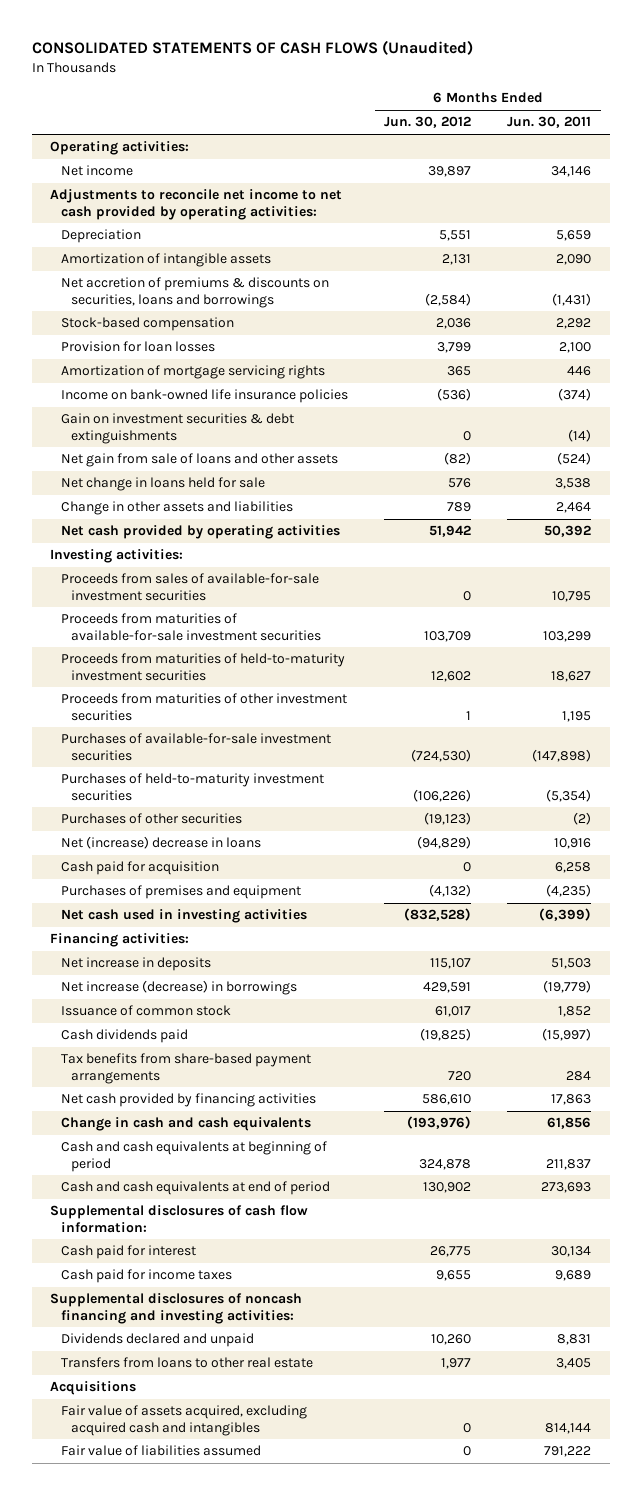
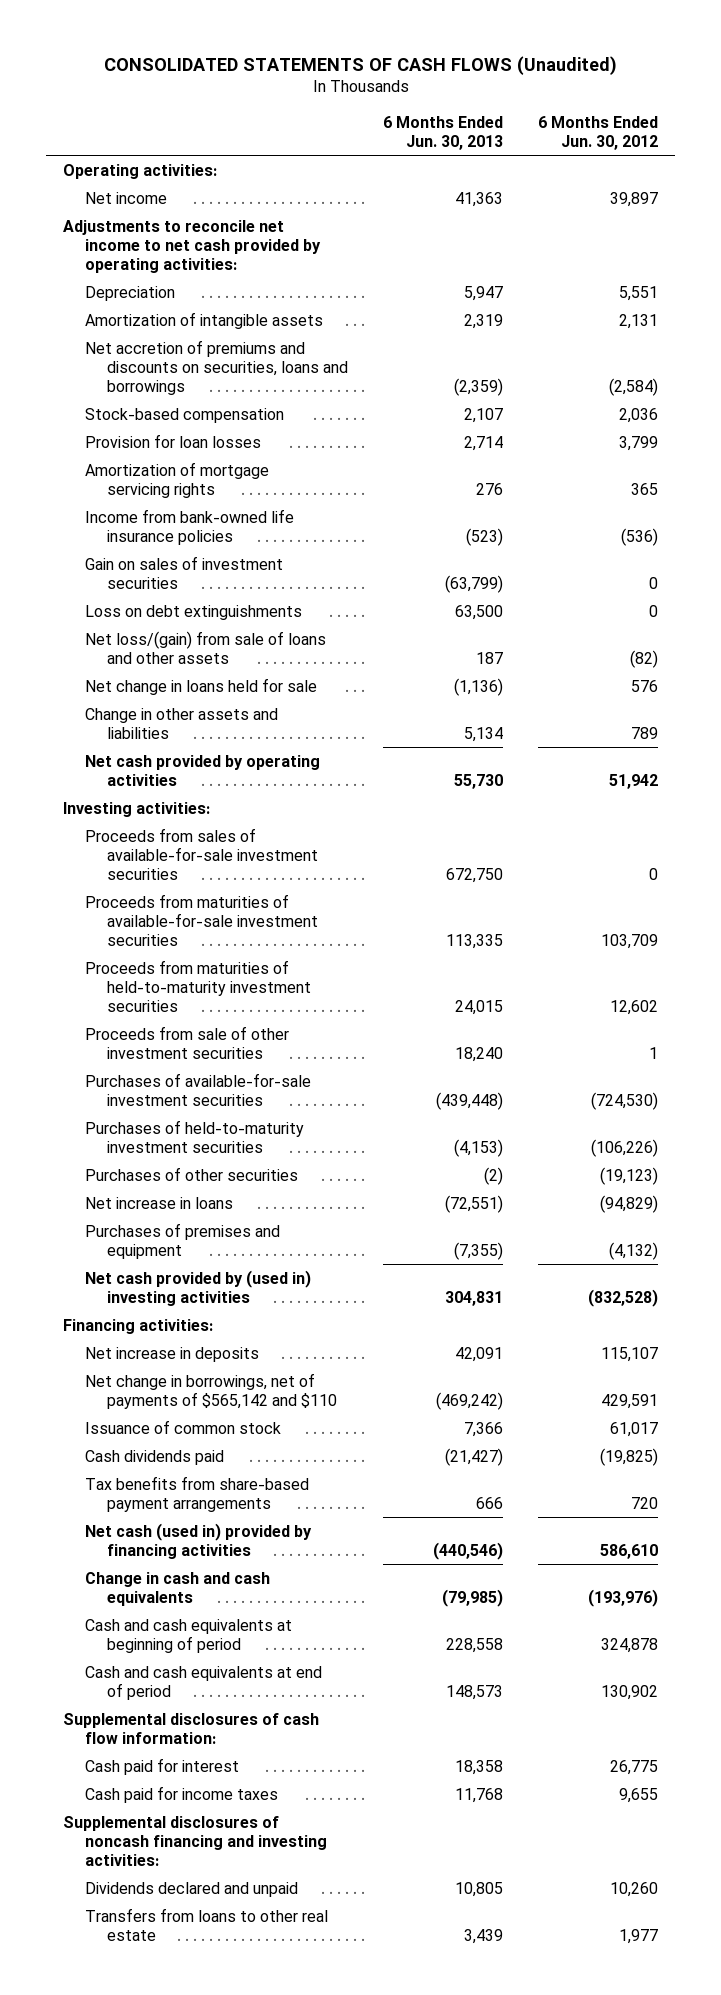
[507,116,592,129] Jun. 30, 2011 -> none
none -> [382,115,503,150] 6 Months Ended Jun. 30, 2013
[60,277,329,308] Net accretion of premiums & discounts on securities, loans and borrowings -> [85,339,348,395] Net accretion of premiums and discounts on securities, loans and borrowings
[60,389,348,404] Income on bank-owned life insurance policies -> [85,508,295,545] Income from bank-owned life insurance policies
[60,413,294,444] Gain on investment securities & debt extinguishments -> [85,555,284,589] Gain on sales of investment securities
none -> [85,604,303,620] Loss on debt extinguishments
[60,453,338,468] Net gain from sale of loans and other assets -> [85,630,327,664] Net loss/(gain) from sale of loans and other assets
[60,693,347,721] Proceeds from maturities of other investment securities -> [85,1025,290,1059] Proceeds from sale of other investment securities
[60,861,219,876] Cash paid for acquisition -> none
[60,836,261,850] Net (increase) decrease in loans -> [85,1196,234,1209] Net increase in loans
[60,909,307,924] Net cash used in investing activities -> [85,1269,312,1306] Net cash provided by (used in) investing activities
[60,980,297,996] Net increase (decrease) in borrowings -> [85,1372,337,1409] Net change in borrowings, net of payments of $565,142 and $110
[60,1093,316,1108] Net cash provided by financing activities -> [85,1522,313,1559] Net cash (used in) provided by financing activities
[50,1381,137,1396] Acquisitions -> none
[60,1405,307,1436] Fair value of assets acquired, excluding acquired cash and intangibles -> none
[60,1445,261,1457] Fair value of liabilities assumed -> none

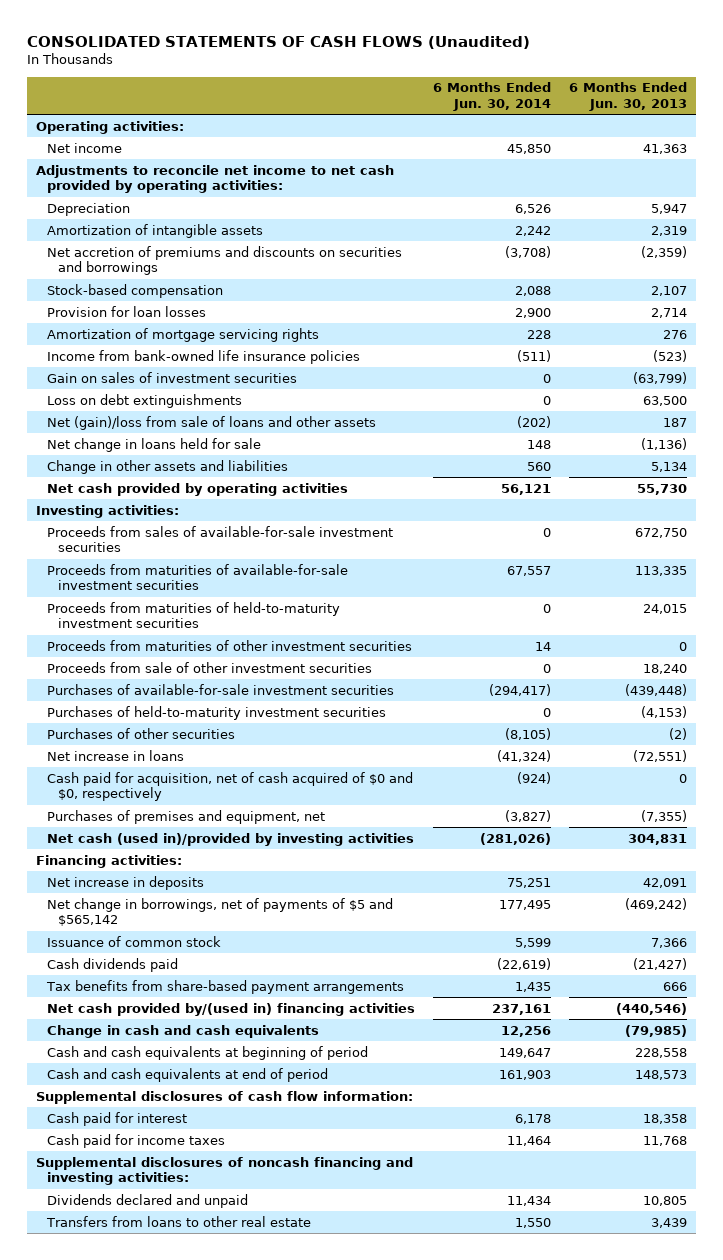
[537,115,658,150] 6 Months Ended Jun. 30, 2012 -> none
none -> [433,82,552,111] 6 Months Ended Jun. 30, 2014
[85,339,348,395] Net accretion of premiums and discounts on securities, loans and borrowings -> [47,245,403,276] Net accretion of premiums and discounts on securities and borrowings
[85,630,327,664] Net loss/(gain) from sale of loans and other assets -> [47,415,377,430] Net (gain)/loss from sale of loans and other assets
none -> [47,639,413,651] Proceeds from maturities of other investment securities
none -> [47,771,414,802] Cash paid for acquisition, net of cash acquired of $0 and $0, respectively
[85,1222,281,1259] Purchases of premises and equipment -> [47,809,326,824] Purchases of premises and equipment, net
[85,1269,312,1306] Net cash provided by (used in) investing activities -> [47,832,415,846] Net cash (used in)/provided by investing activities
[85,1372,337,1409] Net change in borrowings, net of payments of $565,142 and $110 -> [47,897,394,927] Net change in borrowings, net of payments of $5 and $565,142
[85,1522,313,1559] Net cash (used in) provided by financing activities -> [47,1002,416,1016] Net cash provided by/(used in) financing activities

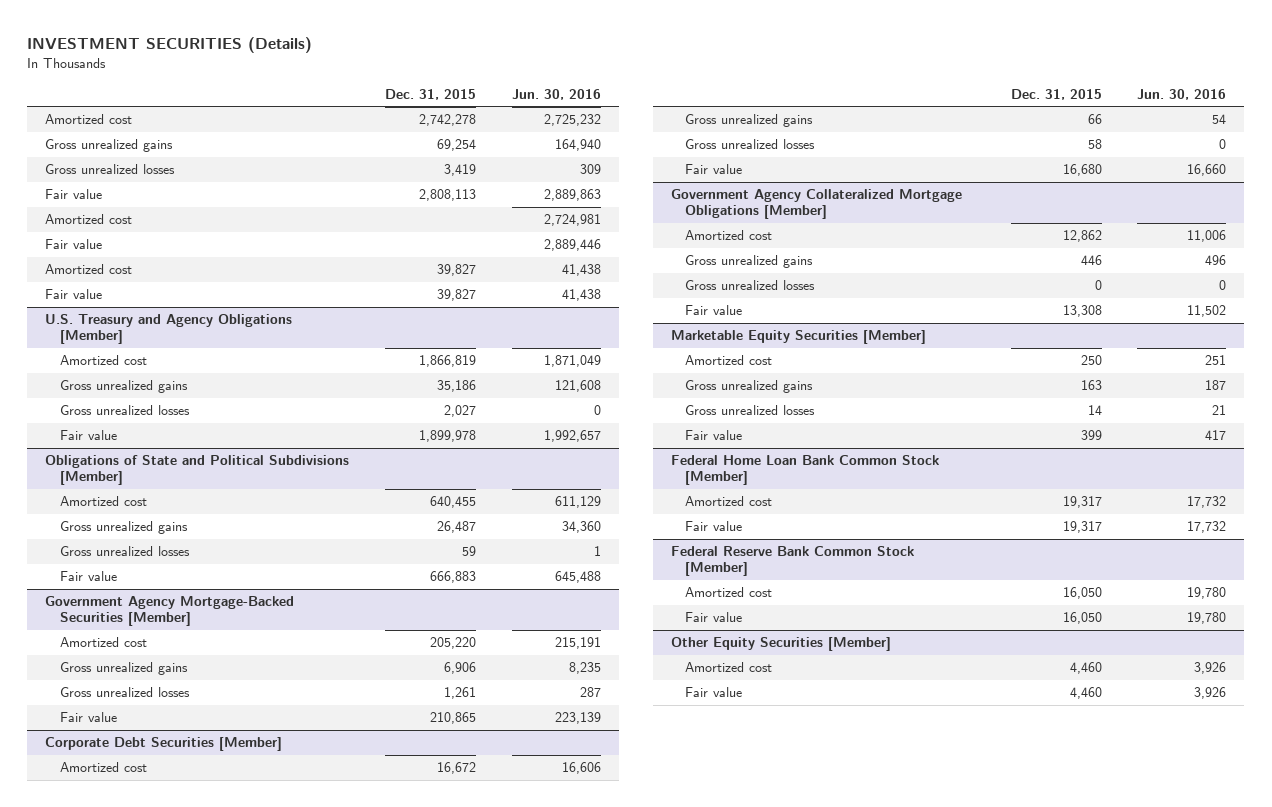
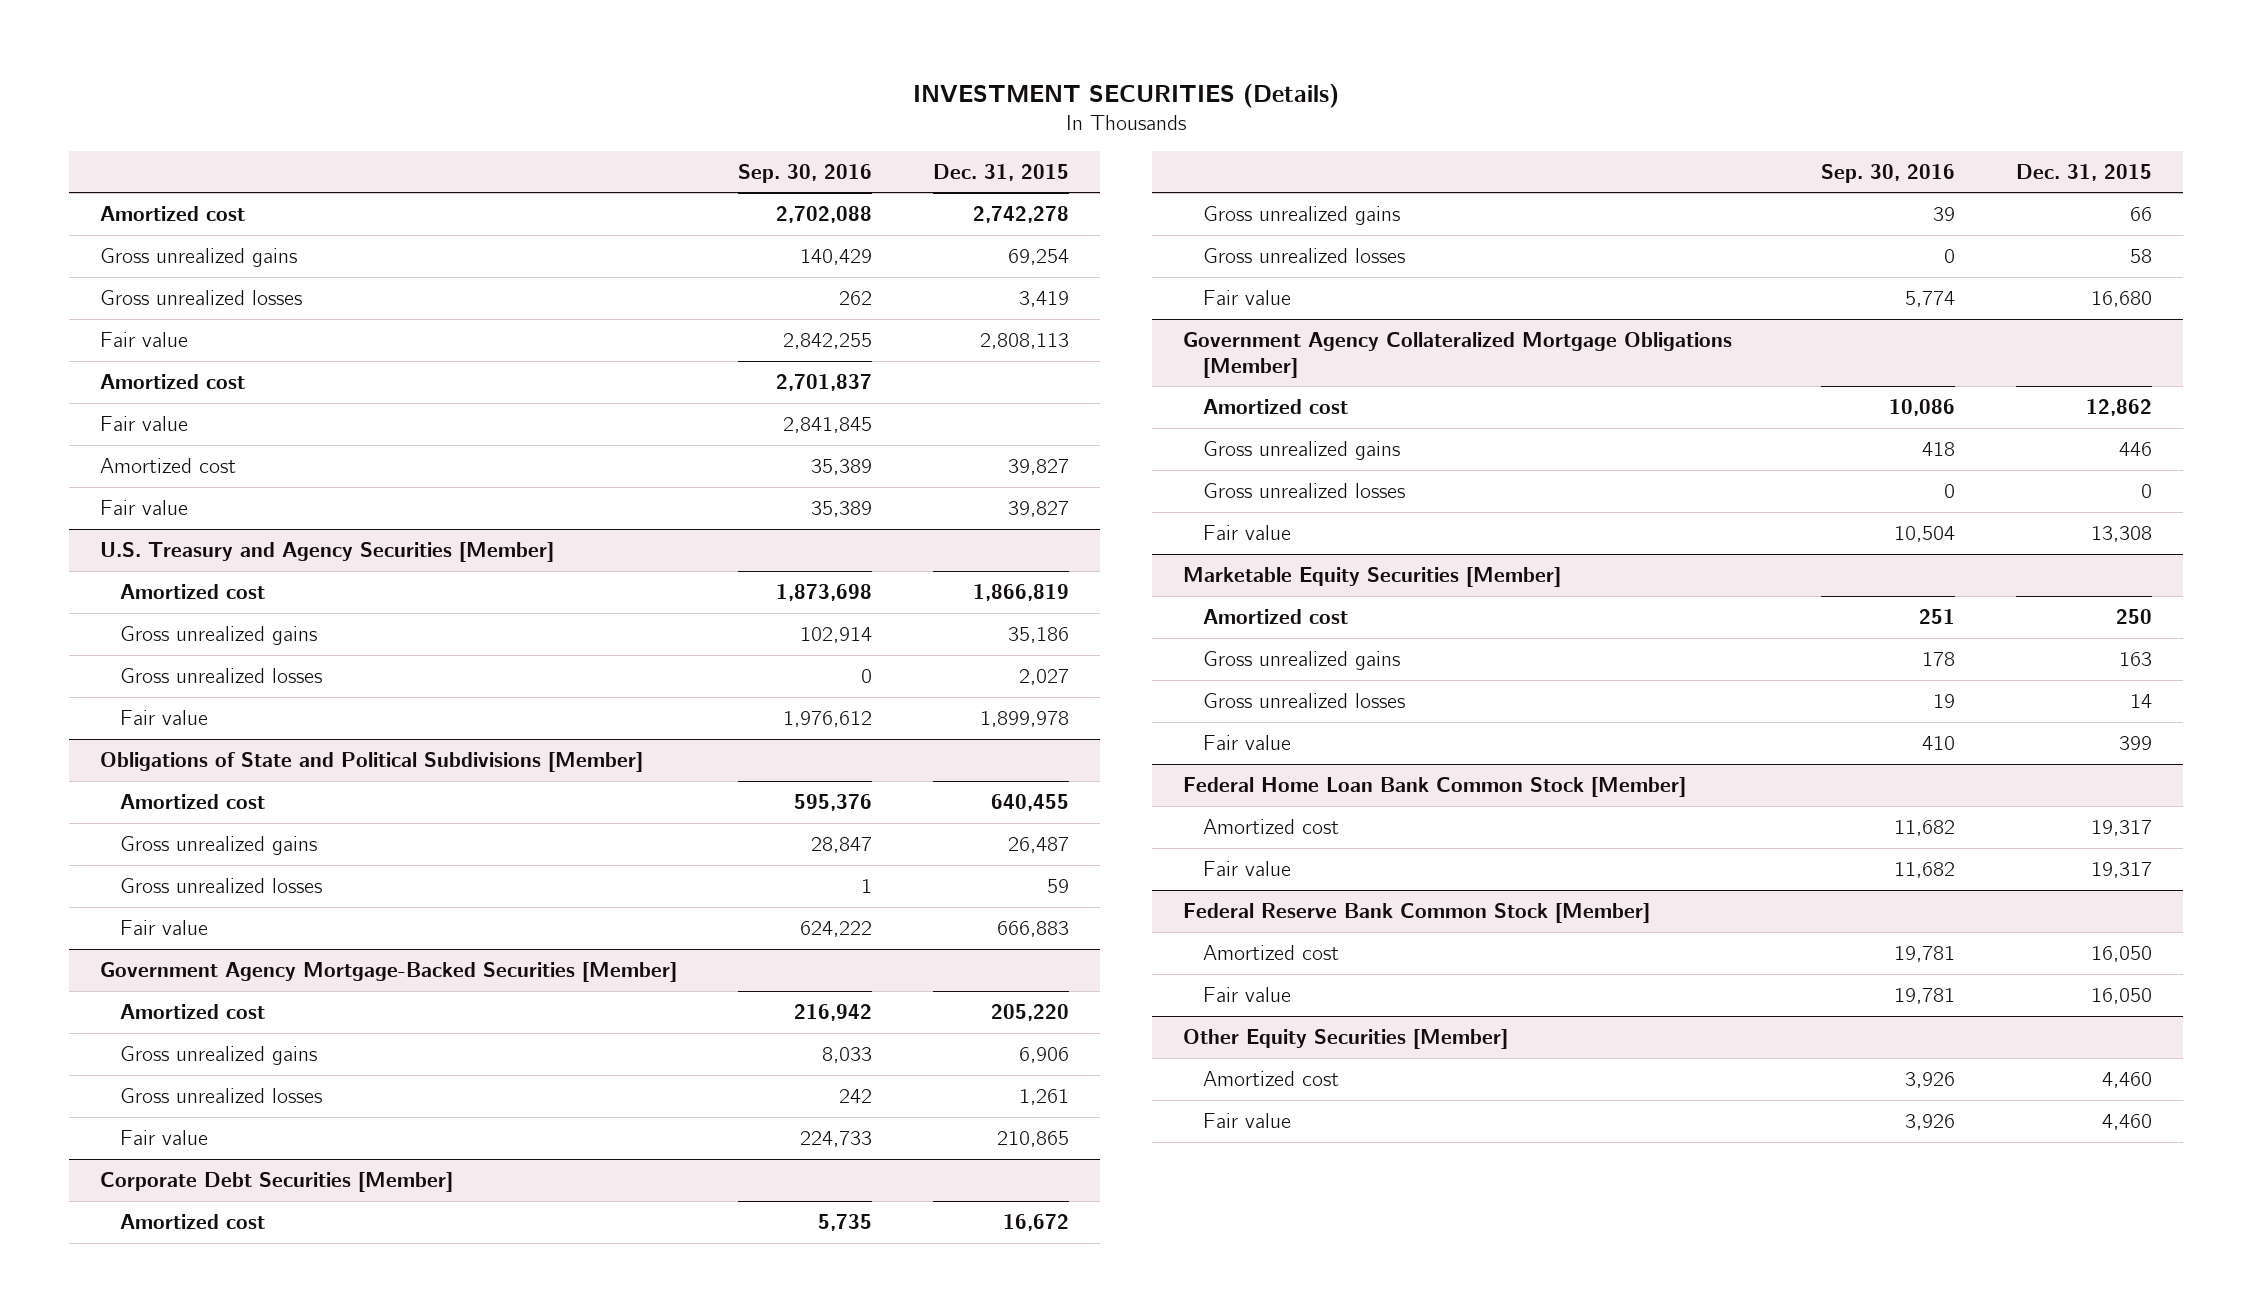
[511,88,601,100] Jun. 30, 2016 -> none
none -> [738,163,873,183] Sep. 30, 2016
[45,314,293,345] U.S. Treasury and Agency Obligations [Member] -> [100,542,555,563] U.S. Treasury and Agency Securities [Member]

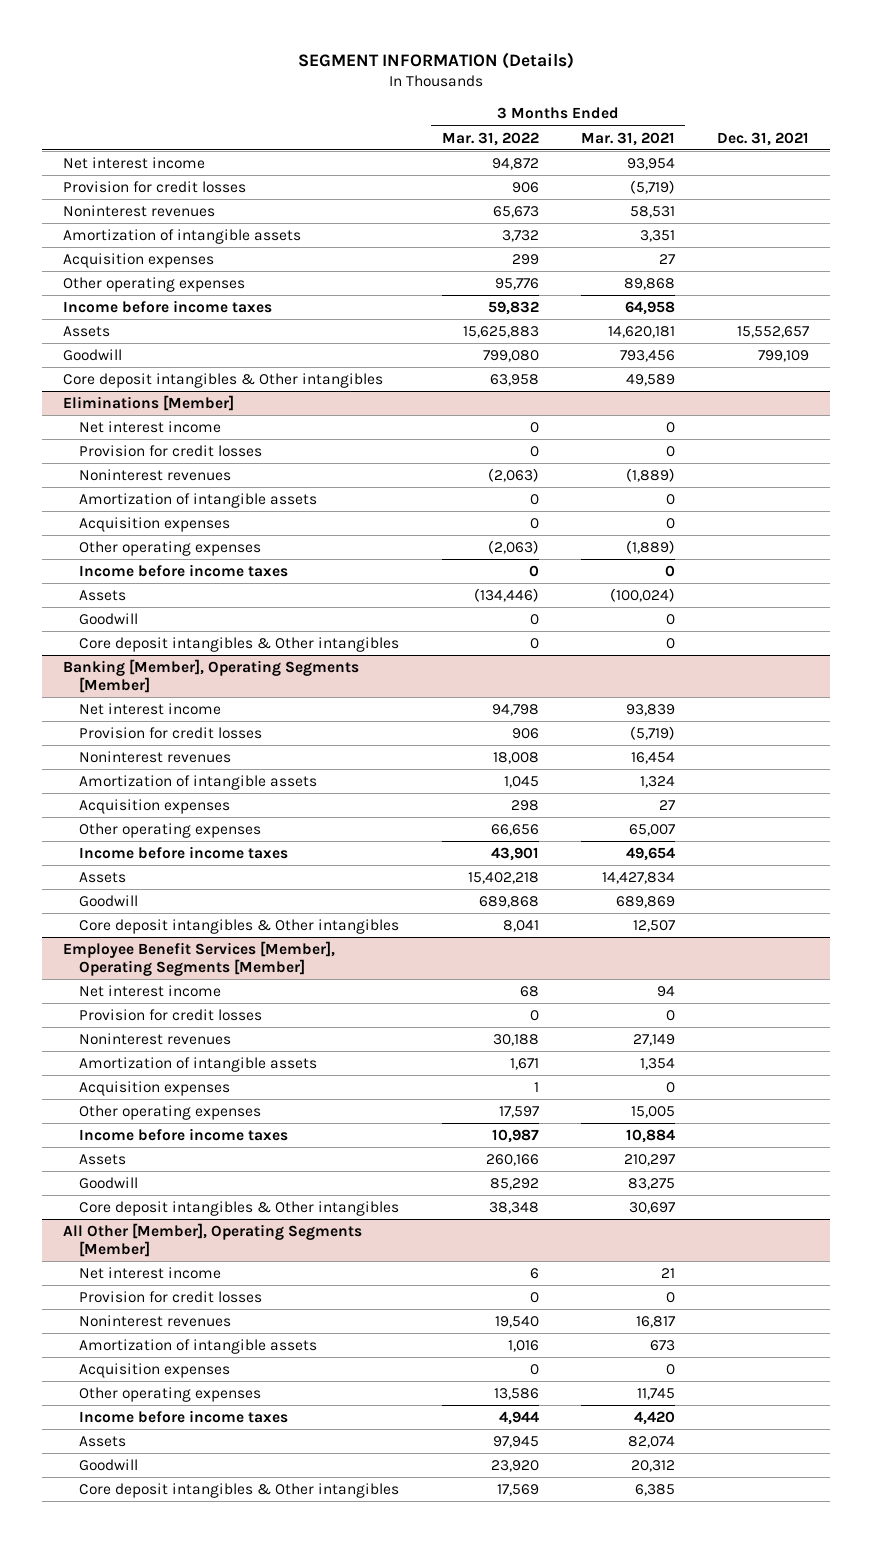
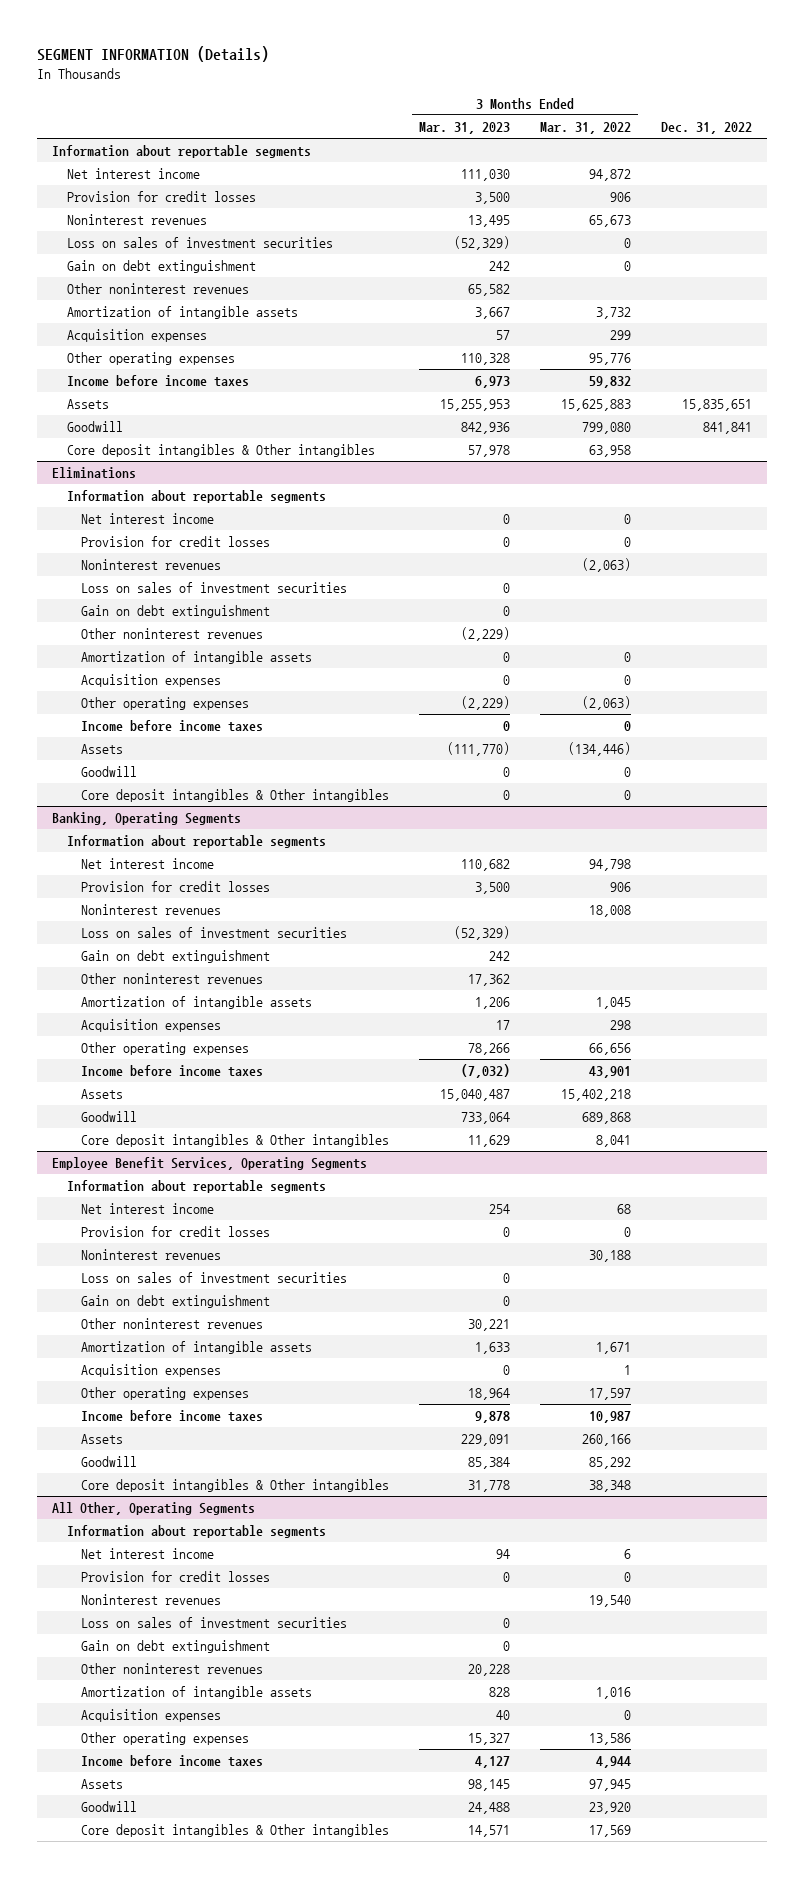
[580,131,675,146] Mar. 31, 2021 -> none
[716,131,809,146] Dec. 31, 2021 -> none
none -> [419,122,511,135] Mar. 31, 2023
none -> [660,122,752,135] Dec. 31, 2022
none -> [52,145,312,159] Information about reportable segments
none -> [66,237,333,249] Loss on sales of investment securities
none -> [66,260,256,274] Gain on debt extinguishment
none -> [66,283,249,295] Other noninterest revenues
[62,394,234,411] Eliminations [Member] -> [52,467,137,480] Eliminations
none -> [66,490,326,504] Information about reportable segments
none -> [81,582,348,594] Loss on sales of investment securities
none -> [81,605,271,619] Gain on debt extinguishment
none -> [81,628,264,640] Other noninterest revenues
[62,658,359,694] Banking [Member], Operating Segments [Member] -> [52,812,242,826] Banking, Operating Segments
none -> [66,835,326,849] Information about reportable segments
none -> [81,927,348,939] Loss on sales of investment securities
none -> [81,950,271,964] Gain on debt extinguishment
none -> [81,973,264,985] Other noninterest revenues
[62,940,335,977] Employee Benefit Services [Member], Operating Segments [Member] -> [52,1157,368,1171] Employee Benefit Services, Operating Segments
none -> [66,1180,326,1194] Information about reportable segments
none -> [81,1272,348,1284] Loss on sales of investment securities
none -> [81,1295,271,1309] Gain on debt extinguishment
none -> [81,1318,264,1330] Other noninterest revenues
[62,1222,362,1258] All Other [Member], Operating Segments [Member] -> [52,1502,256,1516] All Other, Operating Segments
none -> [66,1525,326,1539] Information about reportable segments
none -> [81,1617,348,1629] Loss on sales of investment securities
none -> [81,1640,271,1654] Gain on debt extinguishment
none -> [81,1663,264,1675] Other noninterest revenues

